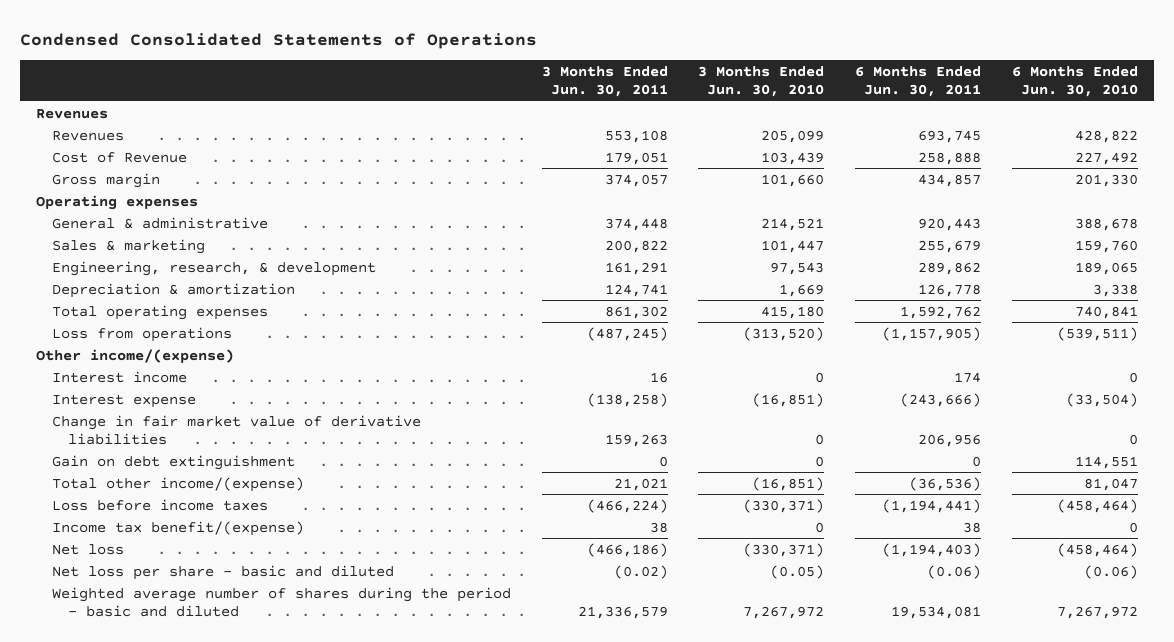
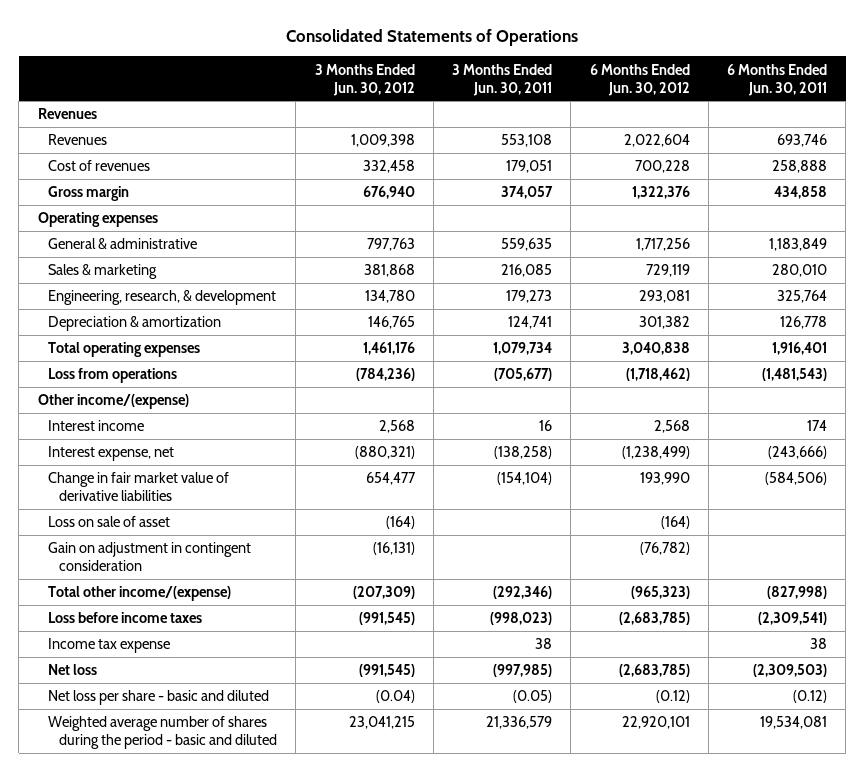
[20,32,538,49] Condensed Consolidated Statements of Operations -> [286,28,579,46] Consolidated Statements of Operations
[698,66,825,98] 3 Months Ended Jun. 30, 2010 -> none
[1012,66,1139,98] 6 Months Ended Jun. 30, 2010 -> none
none -> [314,63,415,96] 3 Months Ended Jun. 30, 2012
none -> [589,63,690,96] 6 Months Ended Jun. 30, 2012
[918,129,982,143] 693,745 -> [777,134,828,148] 693,746
[51,151,187,163] Cost of Revenue -> [48,160,151,172] Cost of revenues
[918,173,982,187] 434,857 -> [774,186,828,200] 434,858
[604,217,668,231] 374,448 -> [501,238,553,252] 559,635
[918,217,982,231] 920,443 -> [769,238,828,252] 1,183,849
[604,239,668,253] 200,822 -> [501,264,553,278] 216,085
[918,239,982,253] 255,679 -> [772,264,828,278] 280,010
[604,261,668,275] 161,291 -> [506,290,553,304] 179,273
[918,261,982,275] 289,862 -> [777,290,828,304] 325,764
[604,305,668,319] 861,302 -> [493,342,553,356] 1,079,734
[900,305,982,319] 1,592,762 -> [772,342,828,356] 1,916,401
[586,326,668,341] (487,245) -> [494,368,553,382] (705,677)
[882,326,982,341] (1,157,905) -> [762,368,828,382] (1,481,543)
[51,454,295,470] Gain on debt extinguishment -> none
[51,393,196,408] Interest expense -> [48,446,175,462] Interest expense, net
[604,433,668,447] 159,263 -> [497,472,553,486] (154,104)
[918,433,982,447] 206,956 -> [765,472,828,486] (584,506)
none -> [48,516,171,528] Loss on sale of asset
none -> [48,542,252,572] Gain on adjustment in contingent consideration
[613,477,668,491] 21,021 -> [493,586,553,600] (292,346)
[909,476,982,491] (36,536) -> [767,586,828,600] (827,998)
[586,498,668,513] (466,224) -> [490,612,553,626] (998,023)
[882,498,982,513] (1,194,441) -> [758,612,828,626] (2,309,541)
[51,520,304,536] Income tax benefit/(expense) -> [48,638,171,654] Income tax expense
[586,542,668,557] (466,186) -> [493,664,553,678] (997,985)
[882,542,982,557] (1,194,403) -> [753,664,828,678] (2,309,503)
[613,564,668,579] (0.02) -> [513,690,553,704] (0.05)
[927,564,982,579] (0.06) -> [793,690,828,704] (0.12)

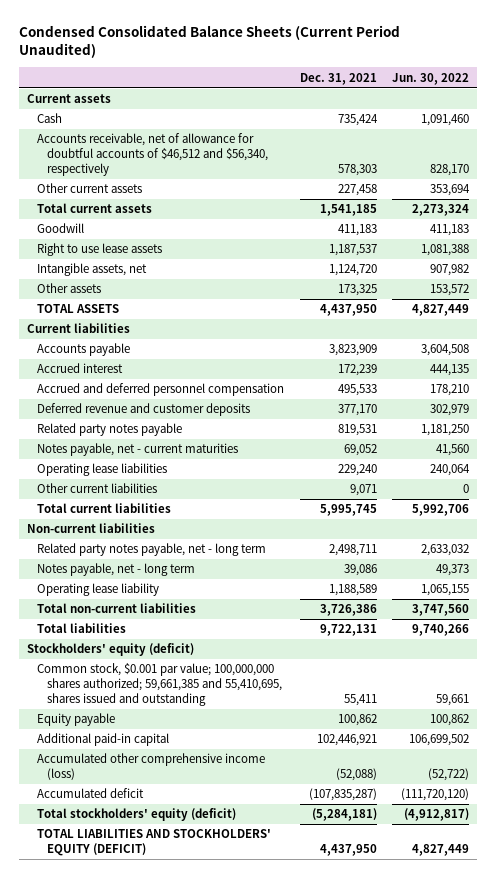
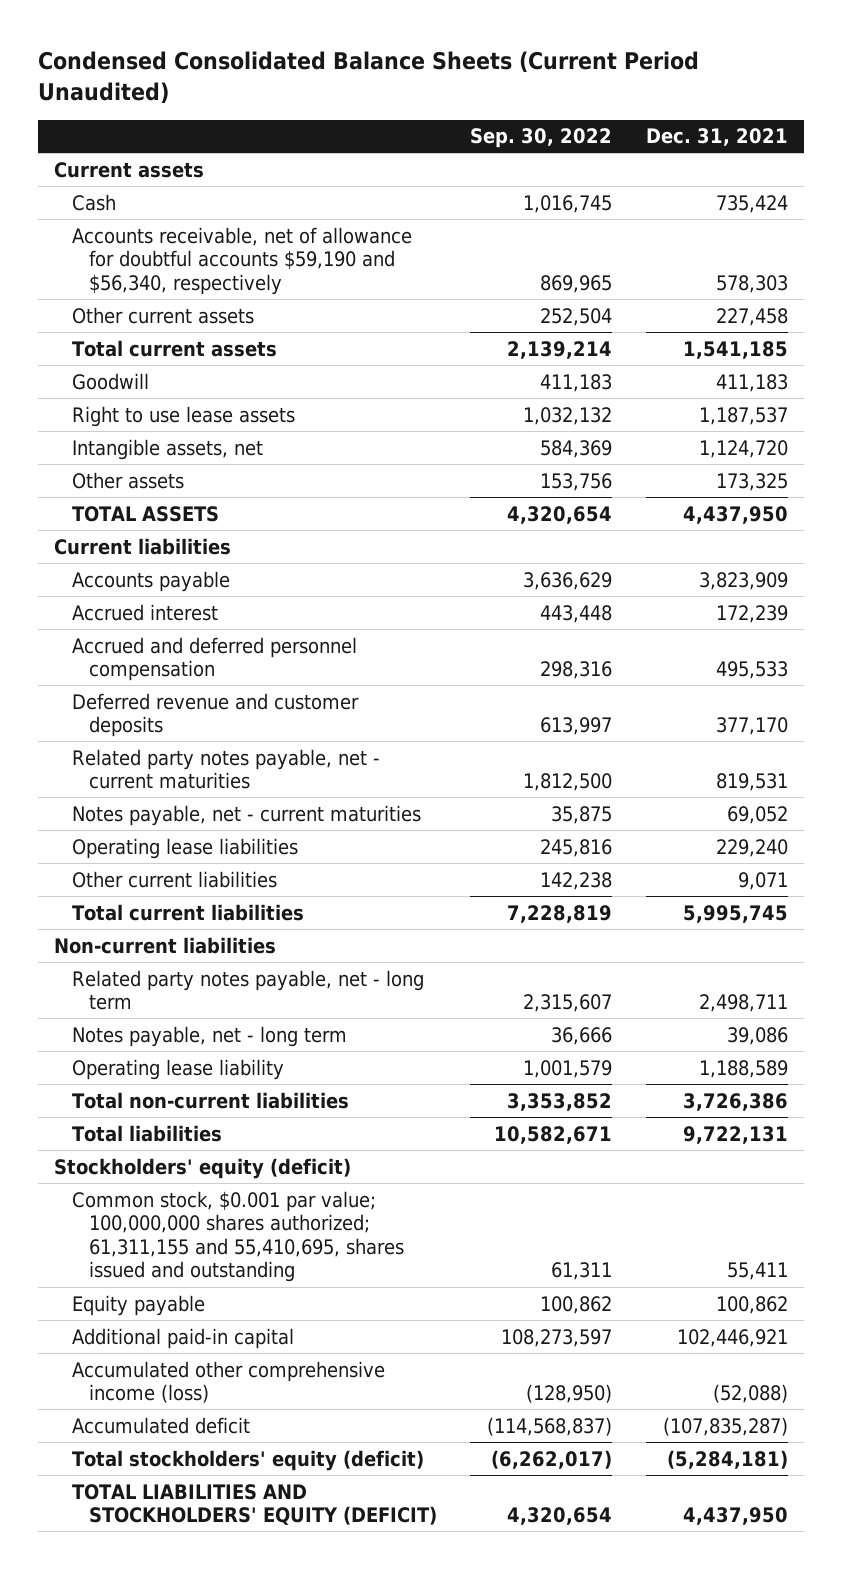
[392,72,470,85] Jun. 30, 2022 -> none
none -> [470,128,613,149] Sep. 30, 2022
[36,133,268,177] Accounts receivable, net of allowance for doubtful accounts of $46,512 and $56,340, respectively -> [71,226,412,295] Accounts receivable, net of allowance for doubtful accounts $59,190 and $56,340, respectively
[36,423,182,437] Related party notes payable -> [71,748,380,790] Related party notes payable, net - current maturities
[36,663,282,707] Common stock, $0.001 par value; 100,000,000 shares authorized; 59,661,385 and 55,410,695, shares issued and outstanding -> [71,1190,404,1283] Common stock, $0.001 par value; 100,000,000 shares authorized; 61,311,155 and 55,410,695, shares issued and outstanding

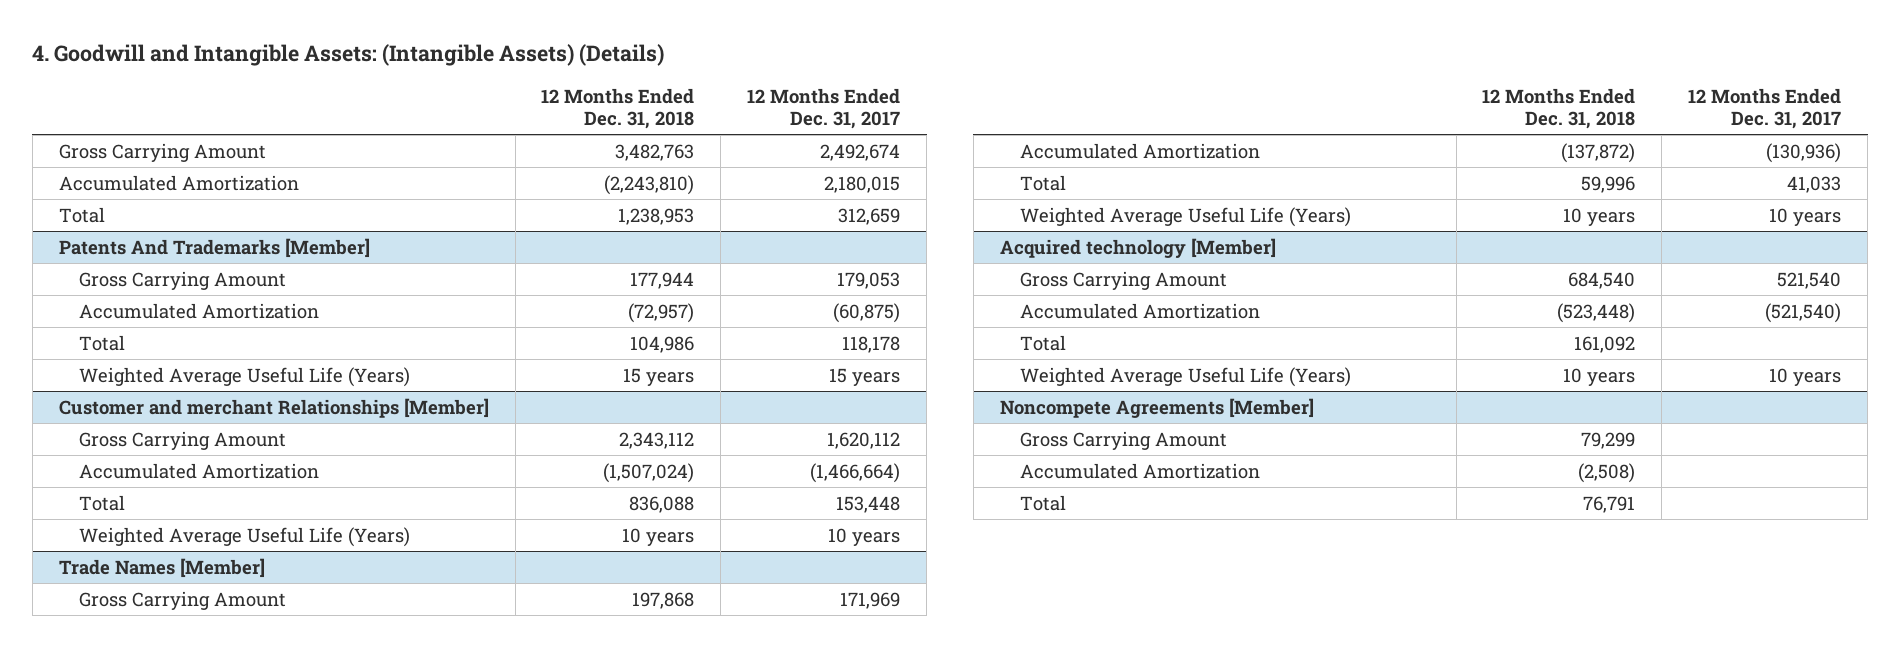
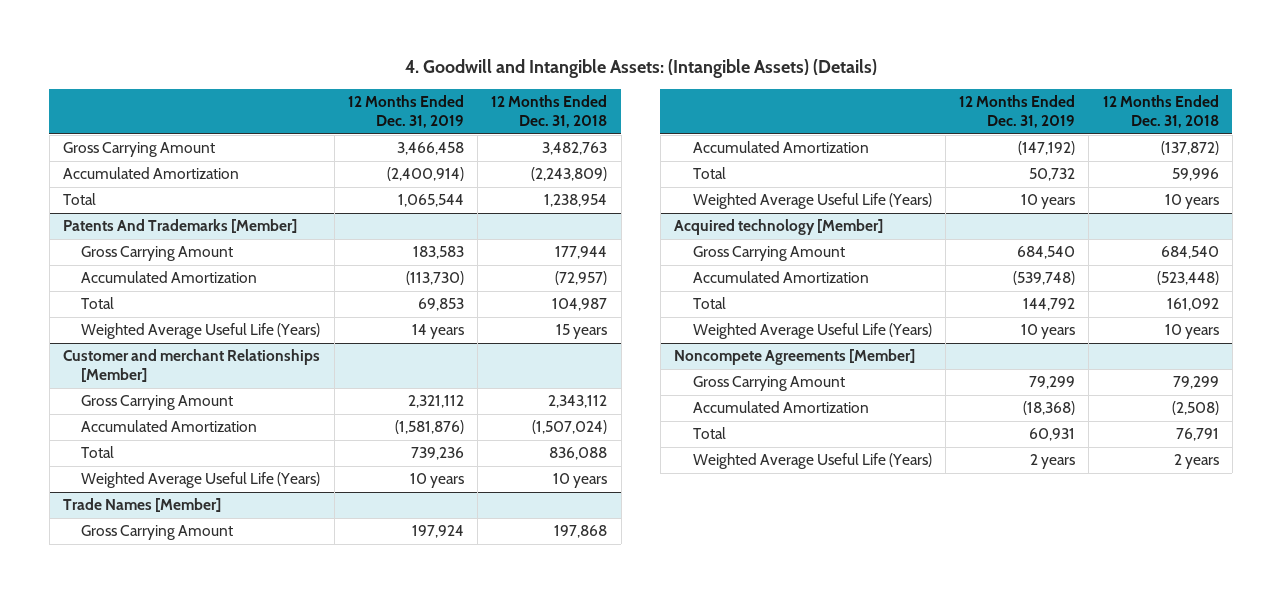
[747,87,901,129] 12 Months Ended Dec. 31, 2017 -> none
none -> [347,95,464,129] 12 Months Ended Dec. 31, 2019
[604,174,695,195] (2,243,810) -> [531,167,608,182] (2,243,809)
[618,207,695,225] 1,238,953 -> [544,194,608,208] 1,238,954
[630,335,695,353] 104,986 -> [552,298,608,312] 104,987
none -> [692,453,932,470] Weighted Average Useful Life (Years)

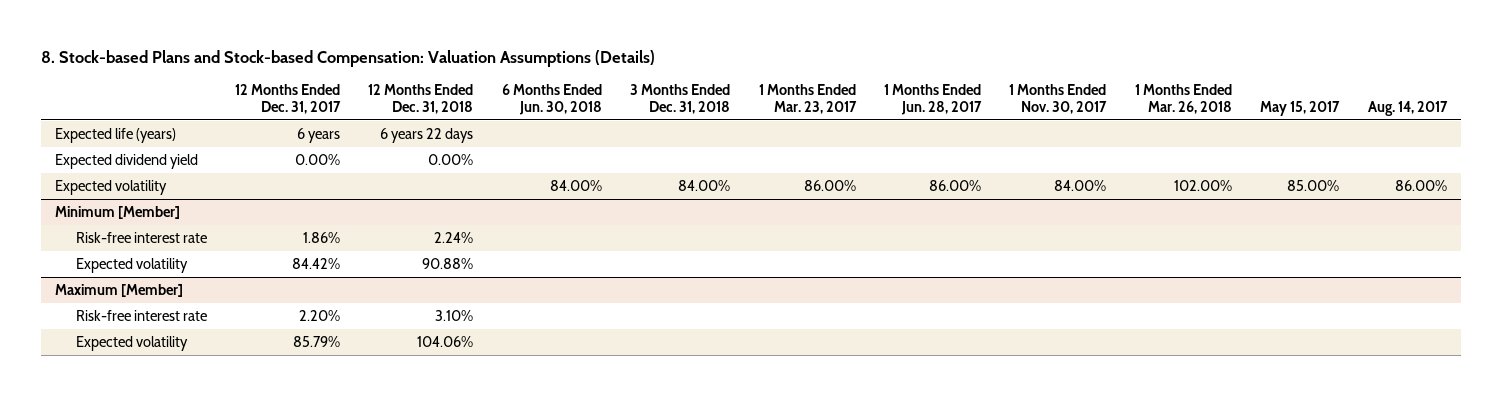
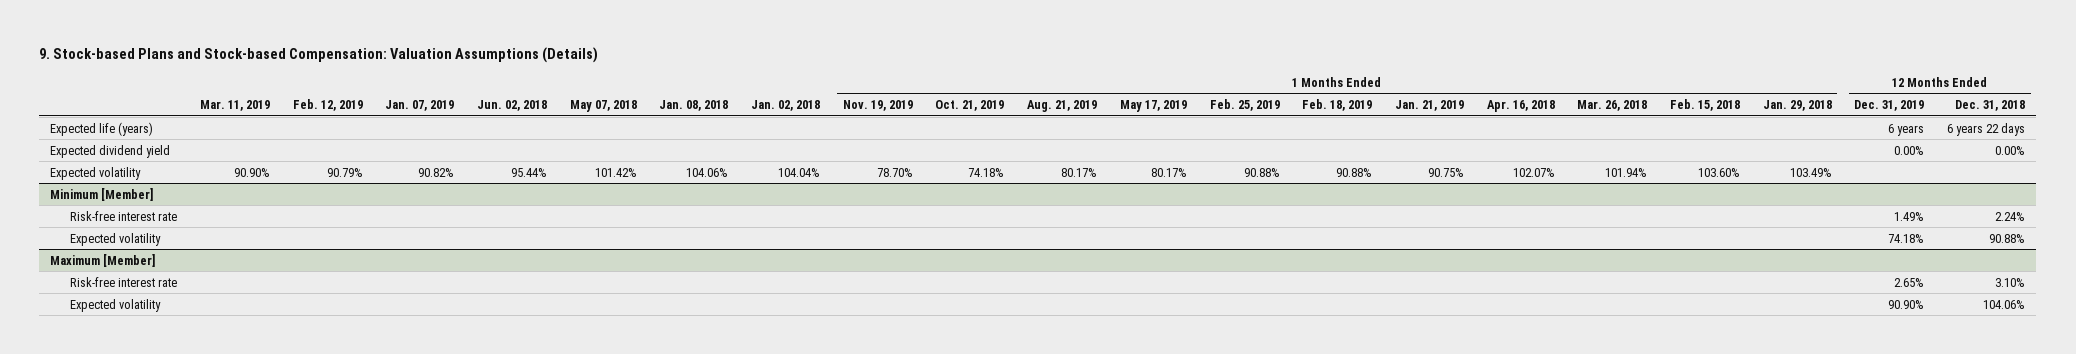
[40,49,655,67] 8. Stock-based Plans and Stock-based Compensation: Valuation Assumptions (Details) -> [39,46,599,63] 9. Stock-based Plans and Stock-based Compensation: Valuation Assumptions (Details)
[234,84,341,114] 12 Months Ended Dec. 31, 2017 -> none
[501,84,602,115] 6 Months Ended Jun. 30, 2018 -> none
[630,84,731,114] 3 Months Ended Dec. 31, 2018 -> none
[758,84,857,114] 1 Months Ended Mar. 23, 2017 -> none
[883,84,982,115] 1 Months Ended Jun. 28, 2017 -> none
[1009,84,1108,114] 1 Months Ended Nov. 30, 2017 -> none
[1260,100,1341,116] May 15, 2017 -> none
[1367,100,1448,116] Aug. 14, 2017 -> none
none -> [199,100,270,112] Mar. 11, 2019
none -> [292,99,363,112] Feb. 12, 2019
none -> [385,100,455,112] Jan. 07, 2019
none -> [476,100,547,112] Jun. 02, 2018
none -> [569,100,637,113] May 07, 2018
none -> [659,100,729,112] Jan. 08, 2018
none -> [751,100,821,112] Jan. 02, 2018
none -> [842,100,913,112] Nov. 19, 2019
none -> [935,100,1005,112] Oct. 21, 2019
none -> [1027,100,1098,113] Aug. 21, 2019
none -> [1119,100,1187,113] May 17, 2019
none -> [1209,99,1280,112] Feb. 25, 2019
none -> [1302,99,1373,112] Feb. 18, 2019
none -> [1394,100,1464,112] Jan. 21, 2019
none -> [1486,100,1555,113] Apr. 16, 2018
none -> [1670,99,1741,112] Feb. 15, 2018
none -> [1762,100,1832,112] Jan. 29, 2018
none -> [1854,100,1925,112] Dec. 31, 2019
[1173,180,1232,192] 102.00% -> [1605,167,1648,177] 101.94%

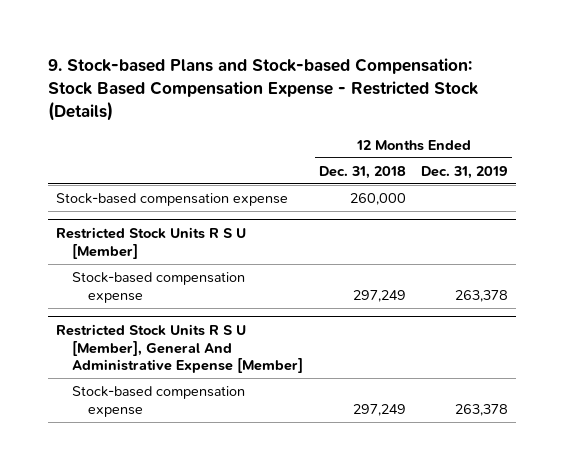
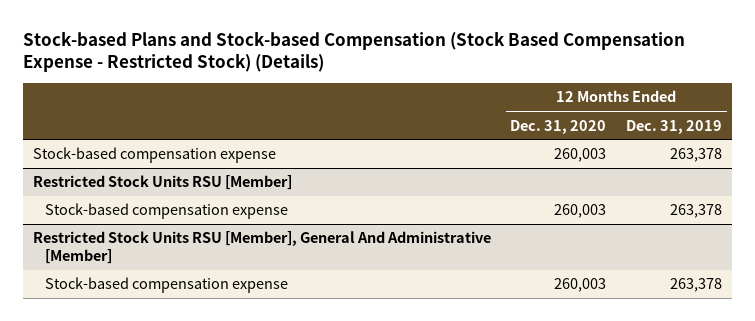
[48,58,479,122] 9. Stock-based Plans and Stock-based Compensation: Stock Based Compensation Expense - Restricted Stock (Details) -> [22,30,685,73] Stock-based Plans and Stock-based Compensation (Stock Based Compensation Expense - Restricted Stock) (Details)
[318,165,406,179] Dec. 31, 2018 -> none
none -> [510,119,607,134] Dec. 31, 2020
[56,193,289,207] Stock-based compensation expense -> none
[56,226,247,259] Restricted Stock Units R S U [Member] -> none
[56,323,304,374] Restricted Stock Units R S U [Member], General And Administrative Expense [Member] -> none
none -> [32,175,292,191] Restricted Stock Units RSU [Member]
none -> [32,231,491,265] Restricted Stock Units RSU [Member], General And Administrative [Member]
none -> [44,277,288,294] Stock-based compensation expense

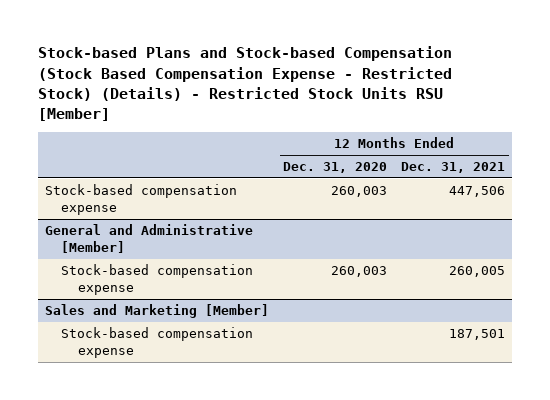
[22,30,685,73] Stock-based Plans and Stock-based Compensation (Stock Based Compensation Expense - Restricted Stock) (Details) -> [38,46,453,122] Stock-based Plans and Stock-based Compensation (Stock Based Compensation Expense - Restricted Stock) (Details) - Restricted Stock Units RSU [Member]
[626,119,723,134] Dec. 31, 2019 -> none
none -> [401,162,506,174] Dec. 31, 2021
[44,203,288,220] Stock-based compensation expense -> none
[32,231,491,265] Restricted Stock Units RSU [Member], General And Administrative [Member] -> none
[32,175,292,191] Restricted Stock Units RSU [Member] -> [45,224,254,254] General and Administrative [Member]
none -> [45,304,270,319] Sales and Marketing [Member]
none -> [61,327,254,359] Stock-based compensation expense

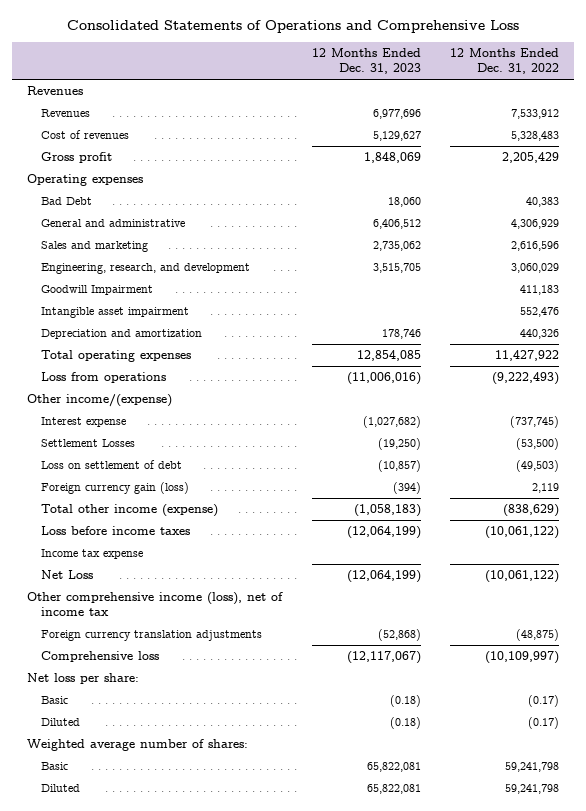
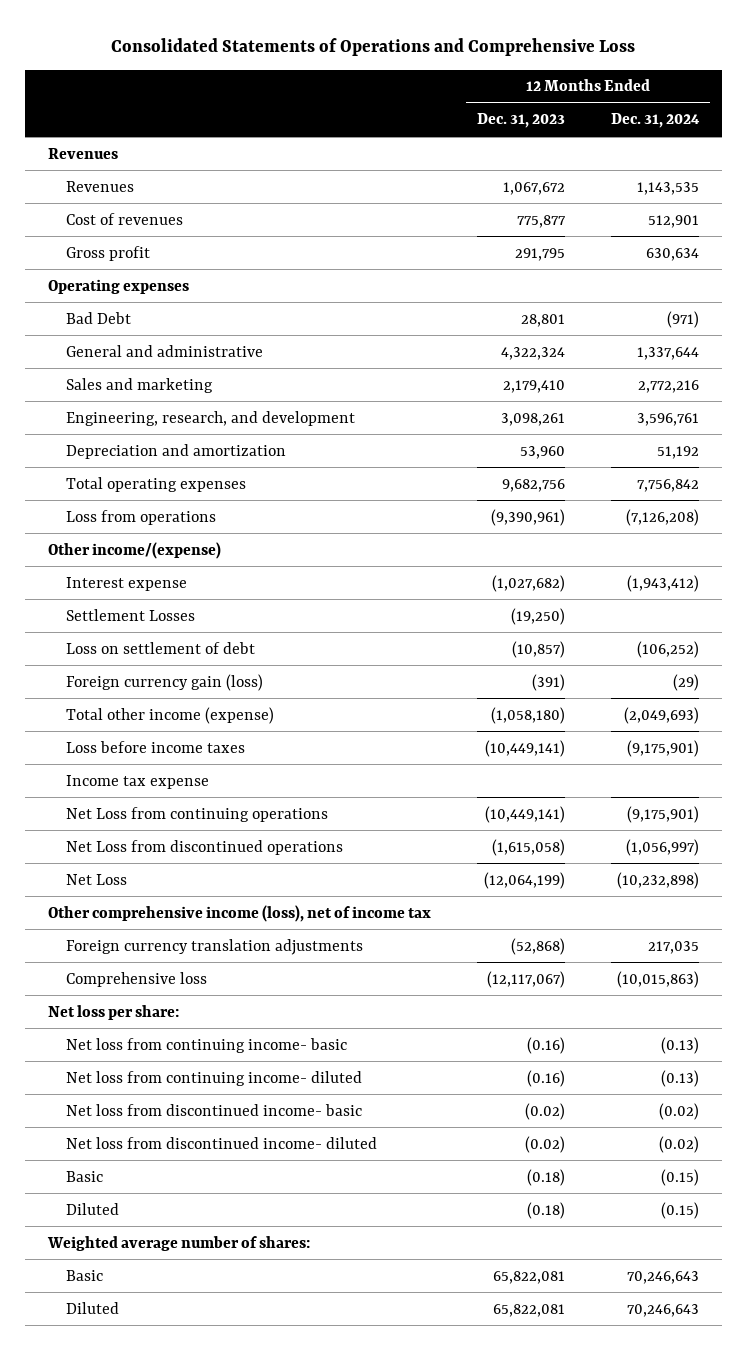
[450,48,560,75] 12 Months Ended Dec. 31, 2022 -> none
none -> [610,113,700,129] Dec. 31, 2024
[372,109,421,120] 6,977,696 -> [502,181,565,195] 1,067,672
[372,131,421,142] 5,129,627 -> [516,214,566,228] 775,877
[363,152,421,164] 1,848,069 -> [514,247,565,261] 291,795
[41,285,154,296] Goodwill Impairment -> none
[41,307,190,319] Intangible asset impairment -> none
[387,197,421,208] 18,060 -> [520,313,565,327] 28,801
[372,219,421,230] 6,406,512 -> [500,346,565,360] 4,322,324
[372,241,421,252] 2,735,062 -> [502,379,565,393] 2,179,410
[372,263,421,274] 3,515,705 -> [500,412,565,426] 3,098,261
[381,329,421,340] 178,746 -> [519,445,565,459] 53,960
[356,350,421,362] 12,854,085 -> [501,478,565,492] 9,682,756
[346,372,421,386] (11,006,016) -> [490,508,565,526] (9,390,961)
[392,482,421,495] (394) -> [531,673,565,691] (391)
[353,504,421,518] (1,058,183) -> [490,706,565,724] (1,058,180)
[346,526,421,540] (12,064,199) -> [484,739,565,757] (10,449,141)
none -> [66,806,329,822] Net Loss from continuing operations
none -> [66,839,344,855] Net Loss from discontinued operations
none -> [66,1037,348,1053] Net loss from continuing income- basic
none -> [66,1070,363,1086] Net loss from continuing income- diluted
none -> [66,1103,363,1116] Net loss from discontinued income- basic
none -> [66,1136,378,1149] Net loss from discontinued income- diluted

